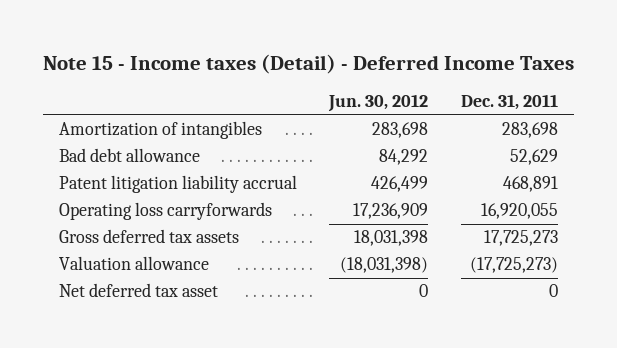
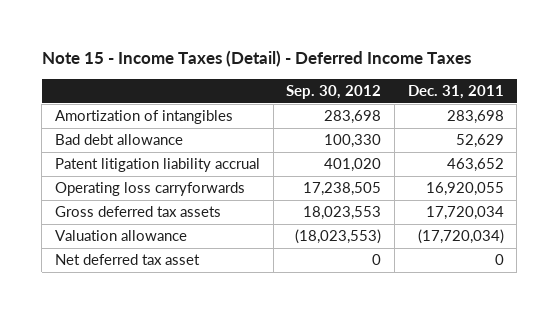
[42,54,574,75] Note 15 - Income taxes (Detail) - Deferred Income Taxes -> [41,50,471,68] Note 15 - Income Taxes (Detail) - Deferred Income Taxes
[328,94,429,113] Jun. 30, 2012 -> none
none -> [286,84,382,99] Sep. 30, 2012
[503,176,559,193] 468,891 -> [446,158,504,173] 463,652
[484,230,559,247] 17,725,273 -> [425,206,504,221] 17,720,034
[470,257,559,274] (17,725,273) -> [417,229,504,245] (17,720,034)

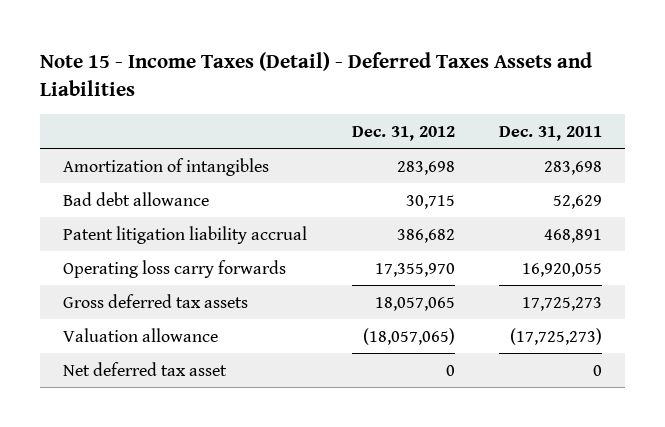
[41,50,471,68] Note 15 - Income Taxes (Detail) - Deferred Income Taxes -> [40,52,593,97] Note 15 - Income Taxes (Detail) - Deferred Taxes Assets and Liabilities
[286,84,382,99] Sep. 30, 2012 -> none
none -> [351,125,455,141] Dec. 31, 2012
[446,158,504,173] 463,652 -> [544,228,603,243] 468,891
[54,182,245,197] Operating loss carryforwards -> [62,259,286,278] Operating loss carry forwards
[425,206,504,221] 17,720,034 -> [522,296,603,311] 17,725,273
[417,229,504,245] (17,720,034) -> [510,327,603,345] (17,725,273)

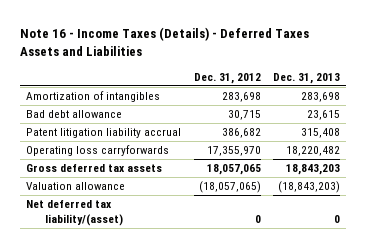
[40,52,593,97] Note 15 - Income Taxes (Detail) - Deferred Taxes Assets and Liabilities -> [20,26,310,56] Note 16 - Income Taxes (Details) - Deferred Taxes Assets and Liabilities
[499,125,603,141] Dec. 31, 2011 -> none
none -> [272,72,340,84] Dec. 31, 2013
[62,259,286,278] Operating loss carry forwards -> [26,145,170,157] Operating loss carryforwards
[62,361,227,376] Net deferred tax asset -> [26,200,123,226] Net deferred tax liability/(asset)

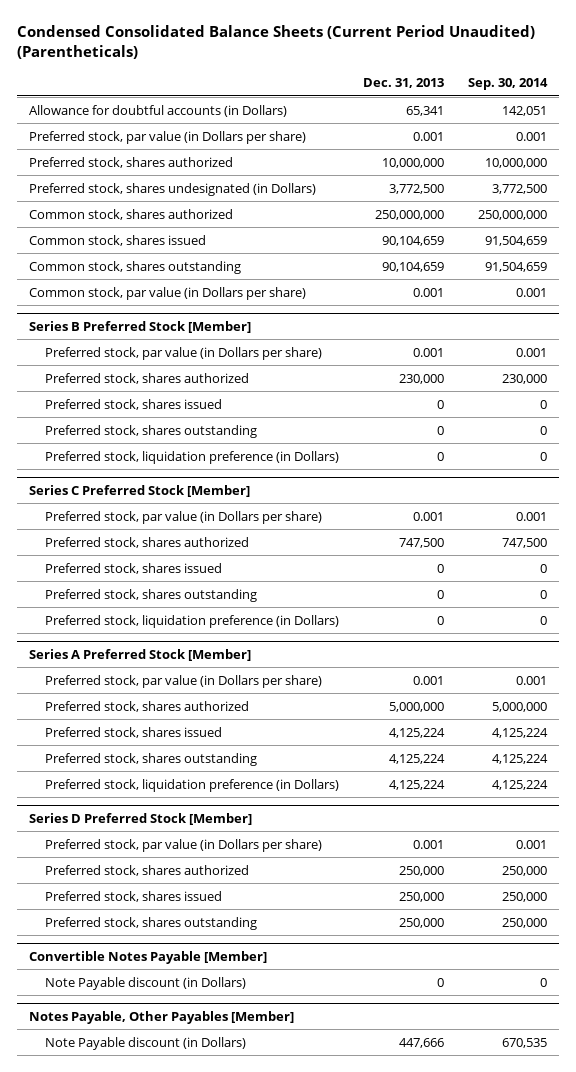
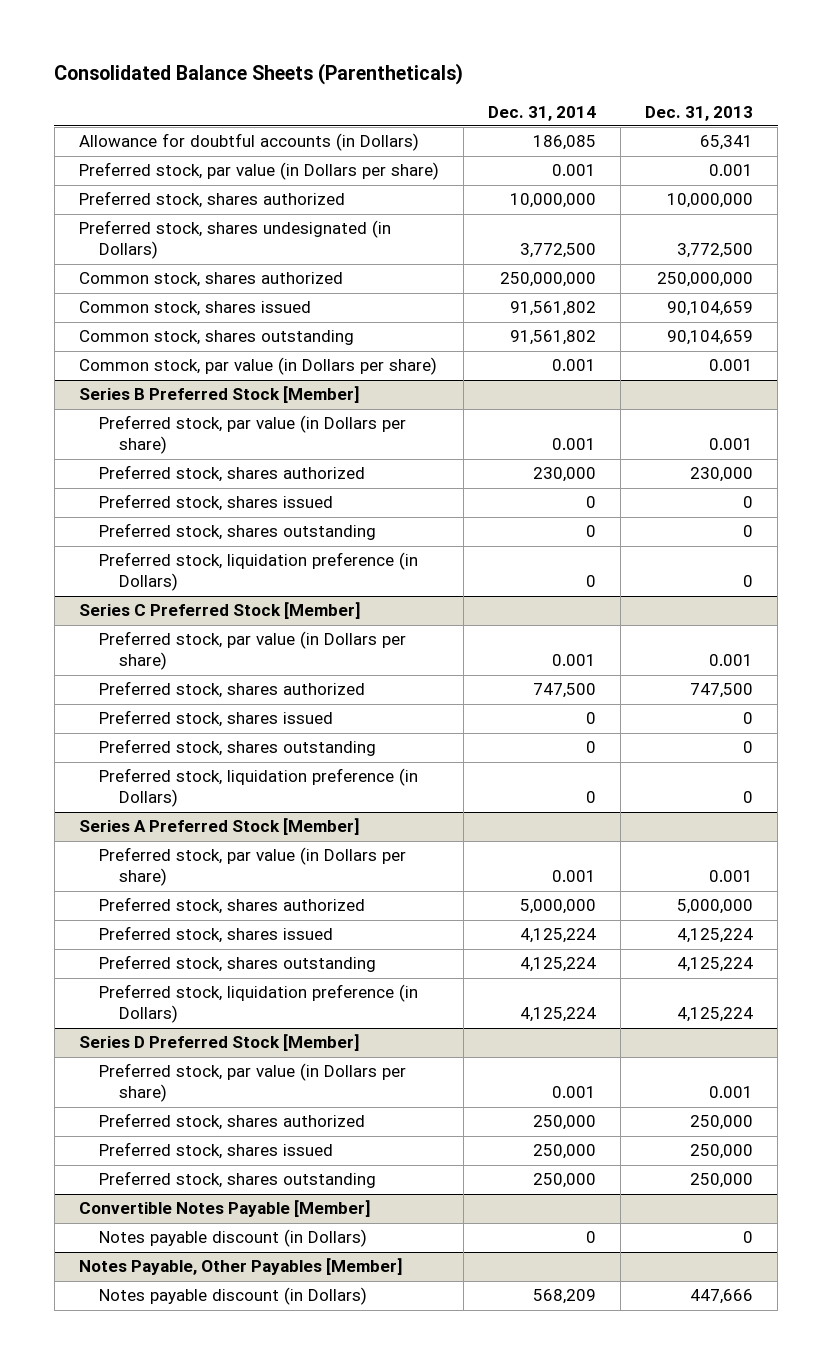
[17,25,536,59] Condensed Consolidated Balance Sheets (Current Period Unaudited) (Parentheticals) -> [54,63,464,86] Consolidated Balance Sheets (Parentheticals)
[467,78,548,91] Sep. 30, 2014 -> none
none -> [487,105,596,121] Dec. 31, 2014
[44,976,246,990] Note Payable discount (in Dollars) -> [98,1229,367,1248] Notes payable discount (in Dollars)
[44,1036,246,1050] Note Payable discount (in Dollars) -> [98,1287,367,1306] Notes payable discount (in Dollars)

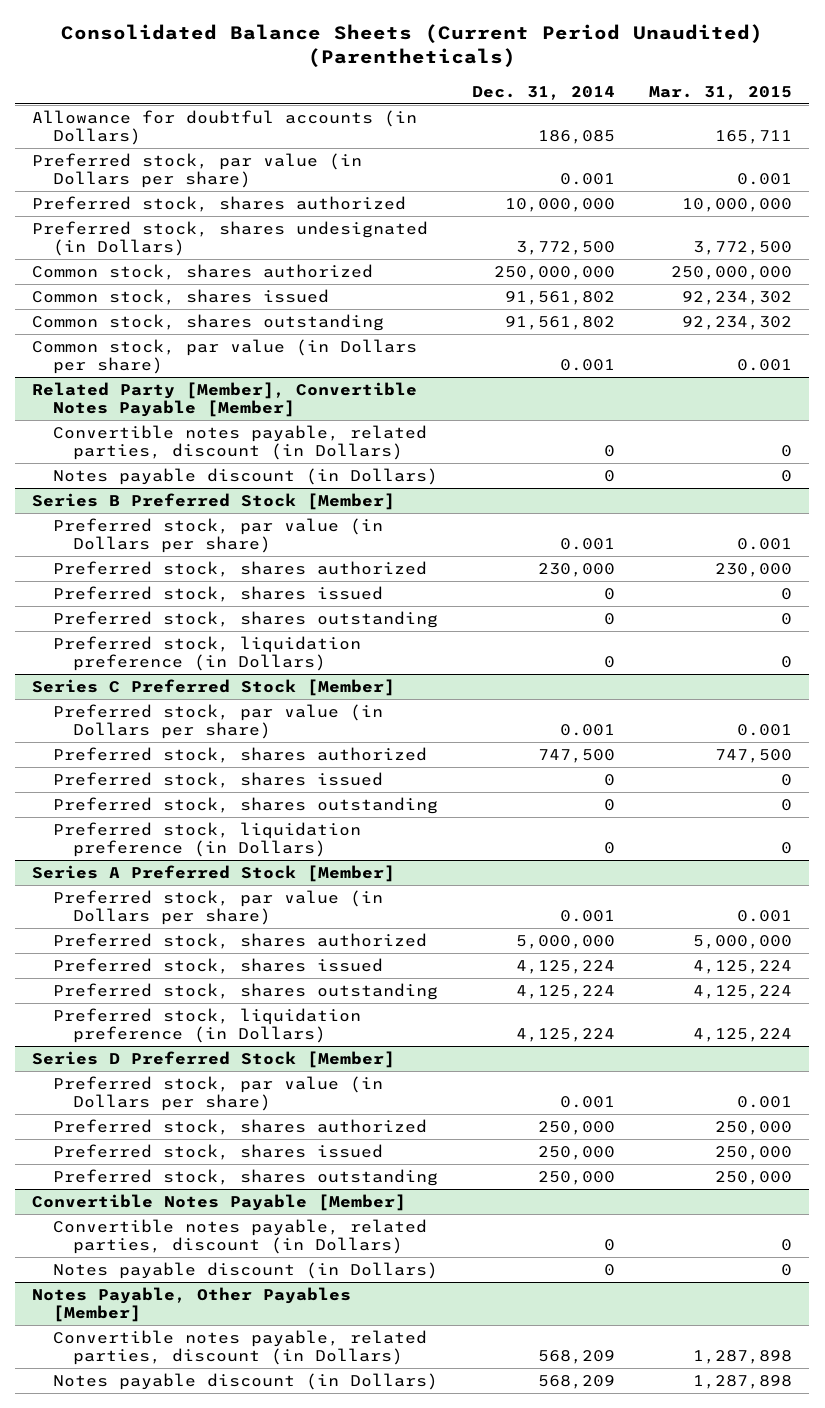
[54,63,464,86] Consolidated Balance Sheets (Parentheticals) -> [61,24,764,68] Consolidated Balance Sheets (Current Period Unaudited) (Parentheticals)
[644,105,753,121] Dec. 31, 2013 -> none
none -> [649,85,793,100] Mar. 31, 2015
none -> [32,381,418,418] Related Party [Member], Convertible Notes Payable [Member]
none -> [52,424,427,461] Convertible notes payable, related parties, discount (in Dollars)
none -> [52,467,438,485] Notes payable discount (in Dollars)
none -> [52,1218,427,1255] Convertible notes payable, related parties, discount (in Dollars)
none -> [52,1329,427,1366] Convertible notes payable, related parties, discount (in Dollars)

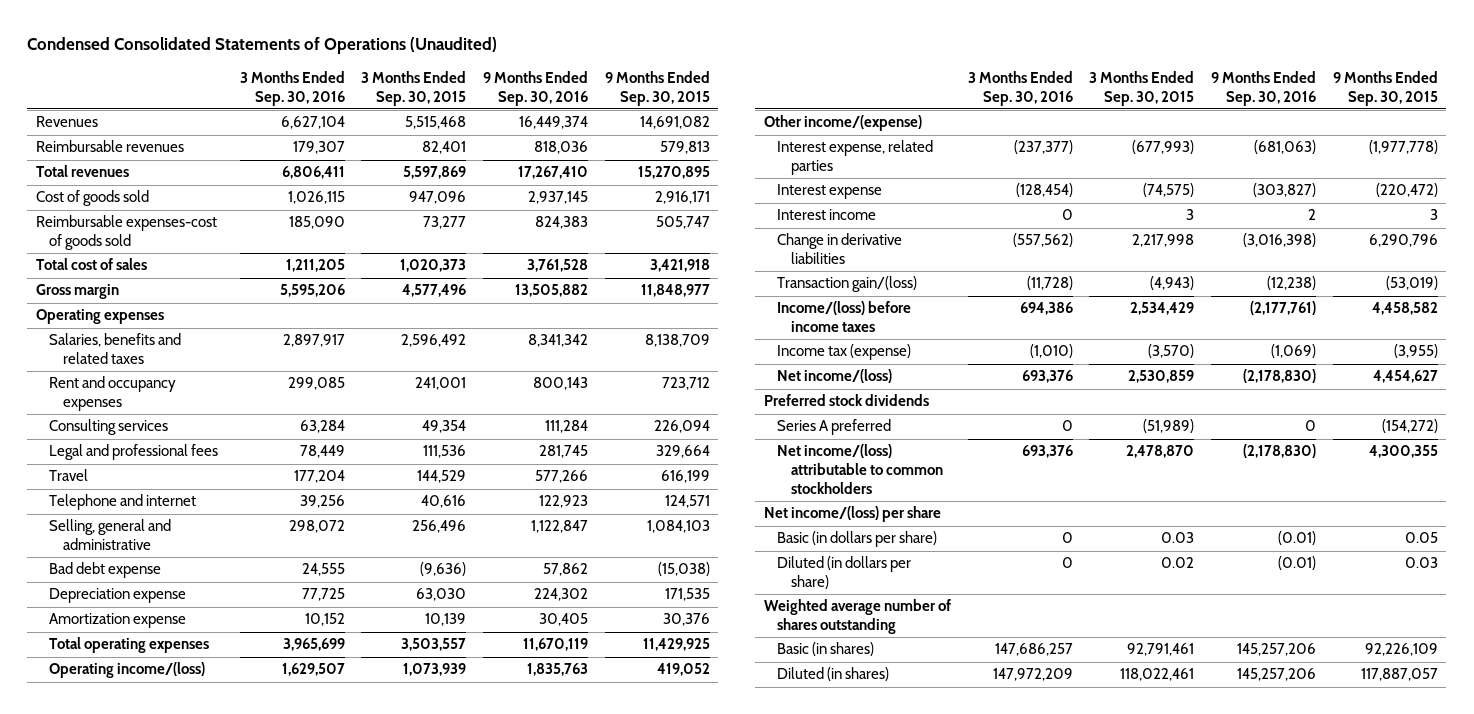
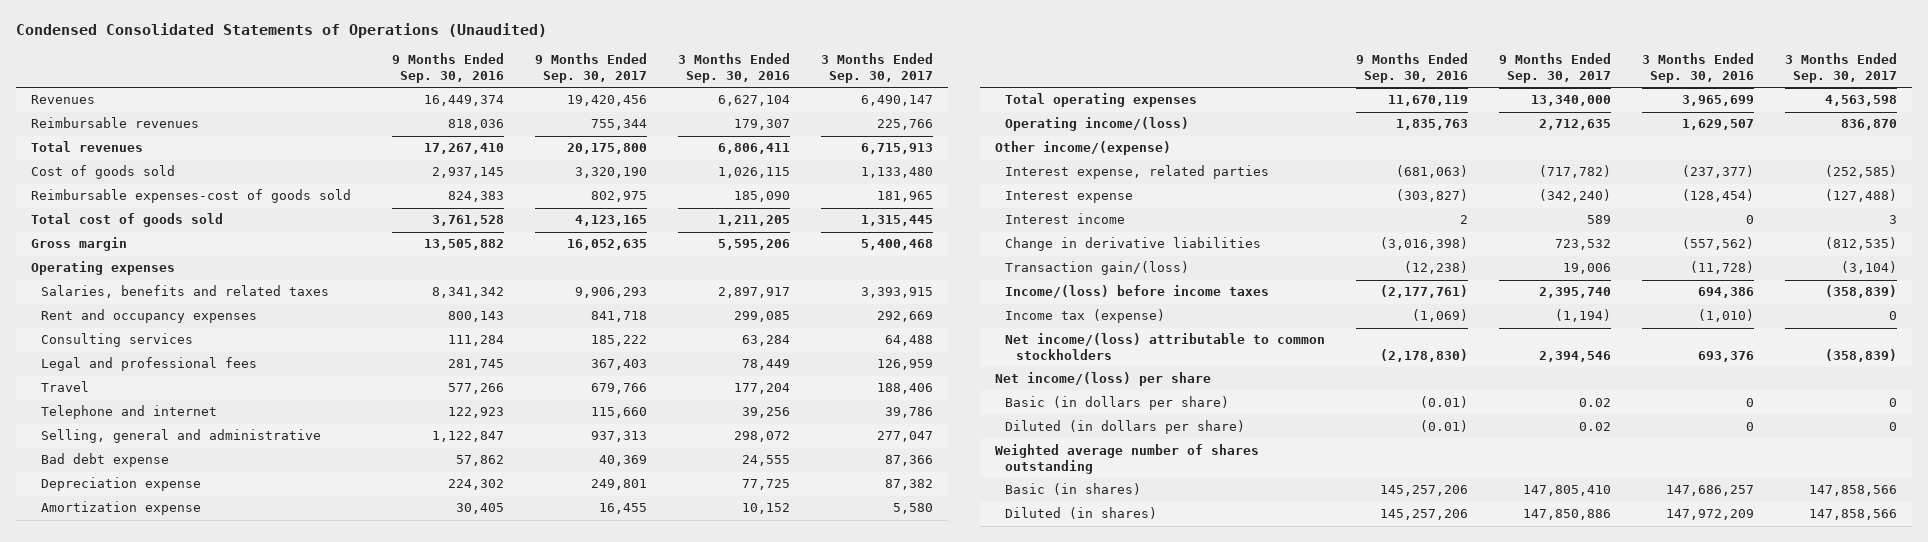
[361,70,467,106] 3 Months Ended Sep. 30, 2015 -> none
[604,70,710,106] 9 Months Ended Sep. 30, 2015 -> none
none -> [534,53,647,83] 9 Months Ended Sep. 30, 2017
none -> [820,53,933,83] 3 Months Ended Sep. 30, 2017
[35,258,147,271] Total cost of sales -> [31,213,224,228] Total cost of goods sold
[777,369,893,384] Net income/(loss) -> none
[763,394,929,407] Preferred stock dividends -> none
[777,419,892,436] Series A preferred -> none

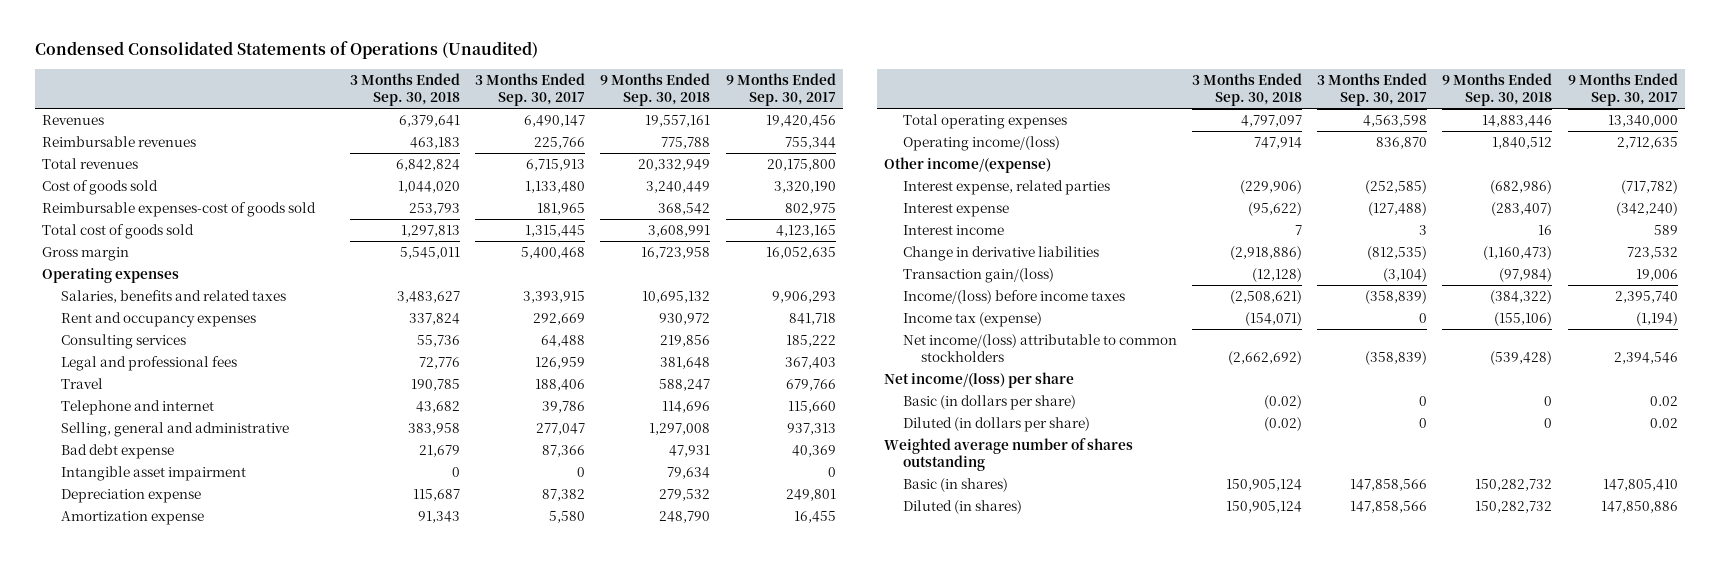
[392,53,505,83] 9 Months Ended Sep. 30, 2016 -> none
[677,53,790,83] 3 Months Ended Sep. 30, 2016 -> none
none -> [349,73,460,107] 3 Months Ended Sep. 30, 2018
none -> [600,73,711,107] 9 Months Ended Sep. 30, 2018
none -> [60,466,246,482] Intangible asset impairment

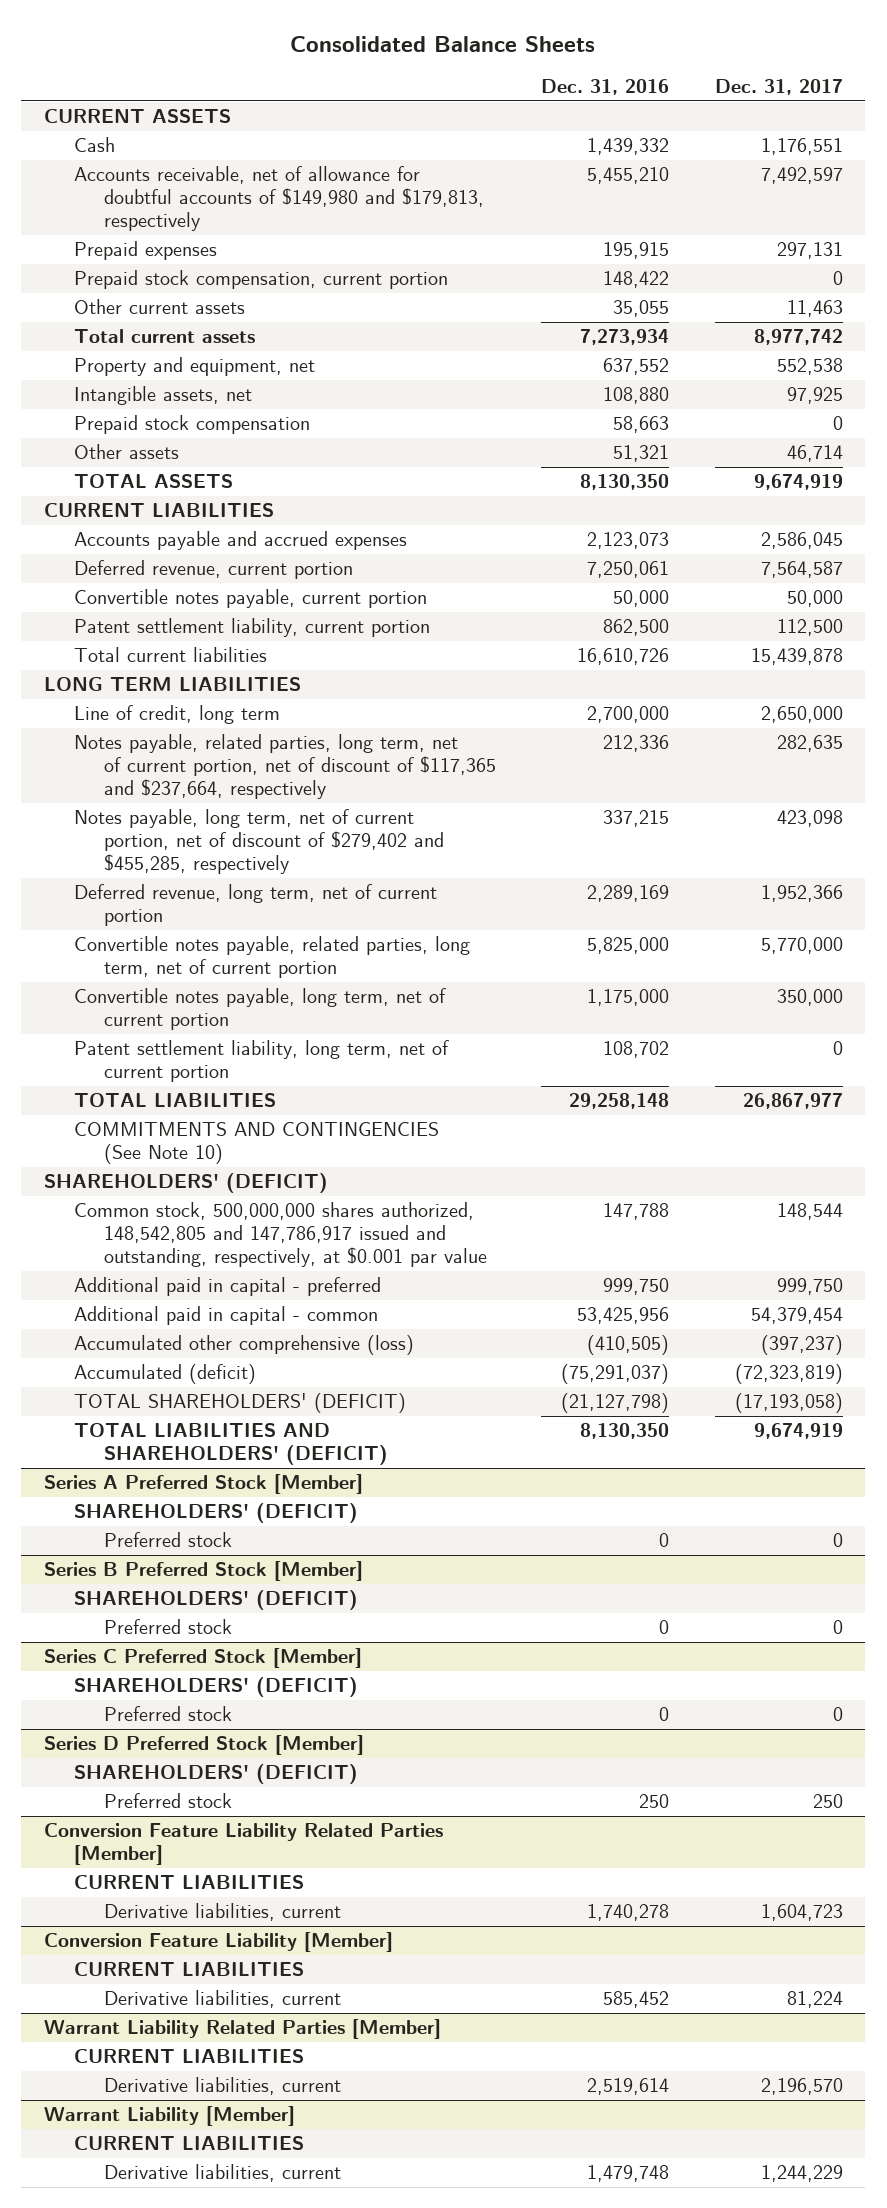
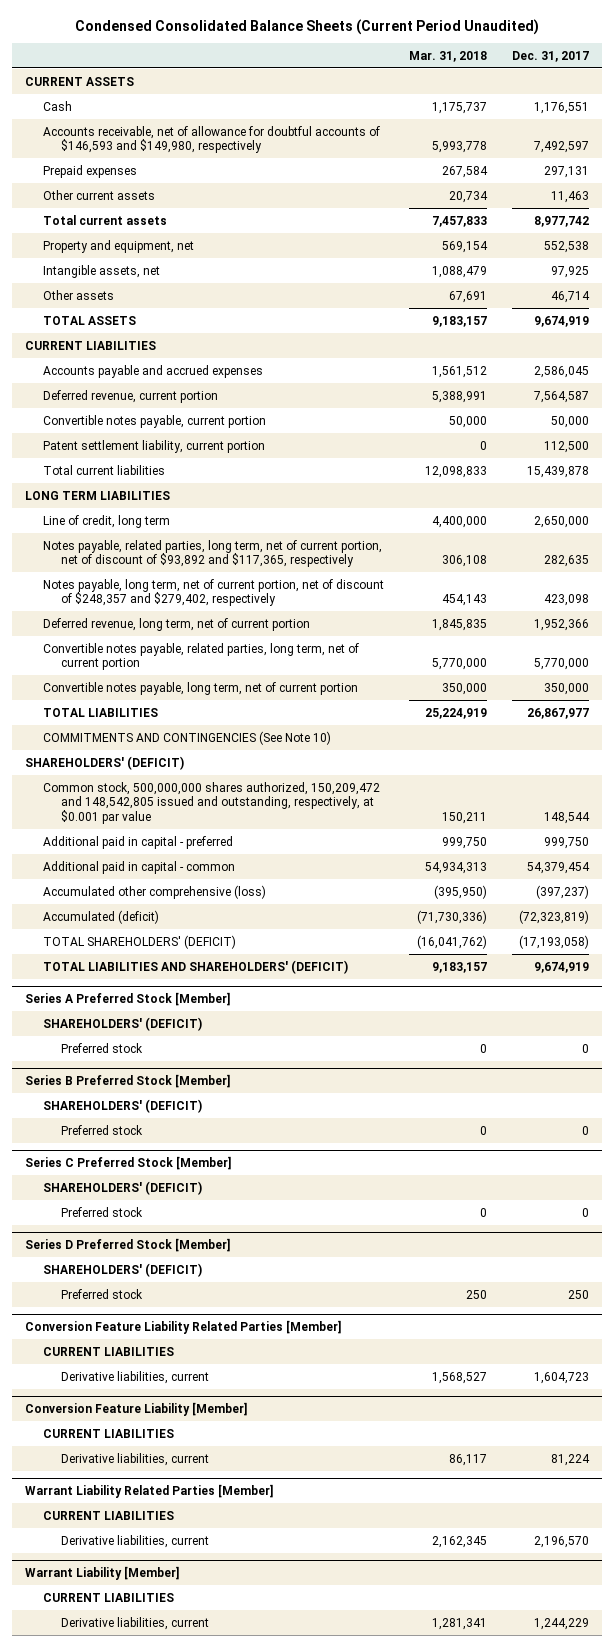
[290,35,596,52] Consolidated Balance Sheets -> [74,19,539,36] Condensed Consolidated Balance Sheets (Current Period Unaudited)
[541,78,670,95] Dec. 31, 2016 -> none
none -> [409,50,488,62] Mar. 31, 2018
[73,166,484,232] Accounts receivable, net of allowance for doubtful accounts of $149,980 and $179,813, respectively -> [42,125,380,154] Accounts receivable, net of allowance for doubtful accounts of $146,593 and $149,980, respectively
[73,270,448,290] Prepaid stock compensation, current portion -> none
[73,415,310,435] Prepaid stock compensation -> none
[73,734,496,800] Notes payable, related parties, long term, net of current portion, net of discount of $117,365 and $237,664, respectively -> [42,539,382,568] Notes payable, related parties, long term, net of current portion, net of discount of $93,892 and $117,365, respectively
[73,809,444,875] Notes payable, long term, net of current portion, net of discount of $279,402 and $455,285, respectively -> [42,578,384,607] Notes payable, long term, net of current portion, net of discount of $248,357 and $279,402, respectively
[73,1040,449,1083] Patent settlement liability, long term, net of current portion -> none
[73,1202,487,1268] Common stock, 500,000,000 shares authorized, 148,542,805 and 147,786,917 issued and outstanding, respectively, at $0.001 par value -> [42,781,380,825] Common stock, 500,000,000 shares authorized, 150,209,472 and 148,542,805 issued and outstanding, respectively, at $0.001 par value

